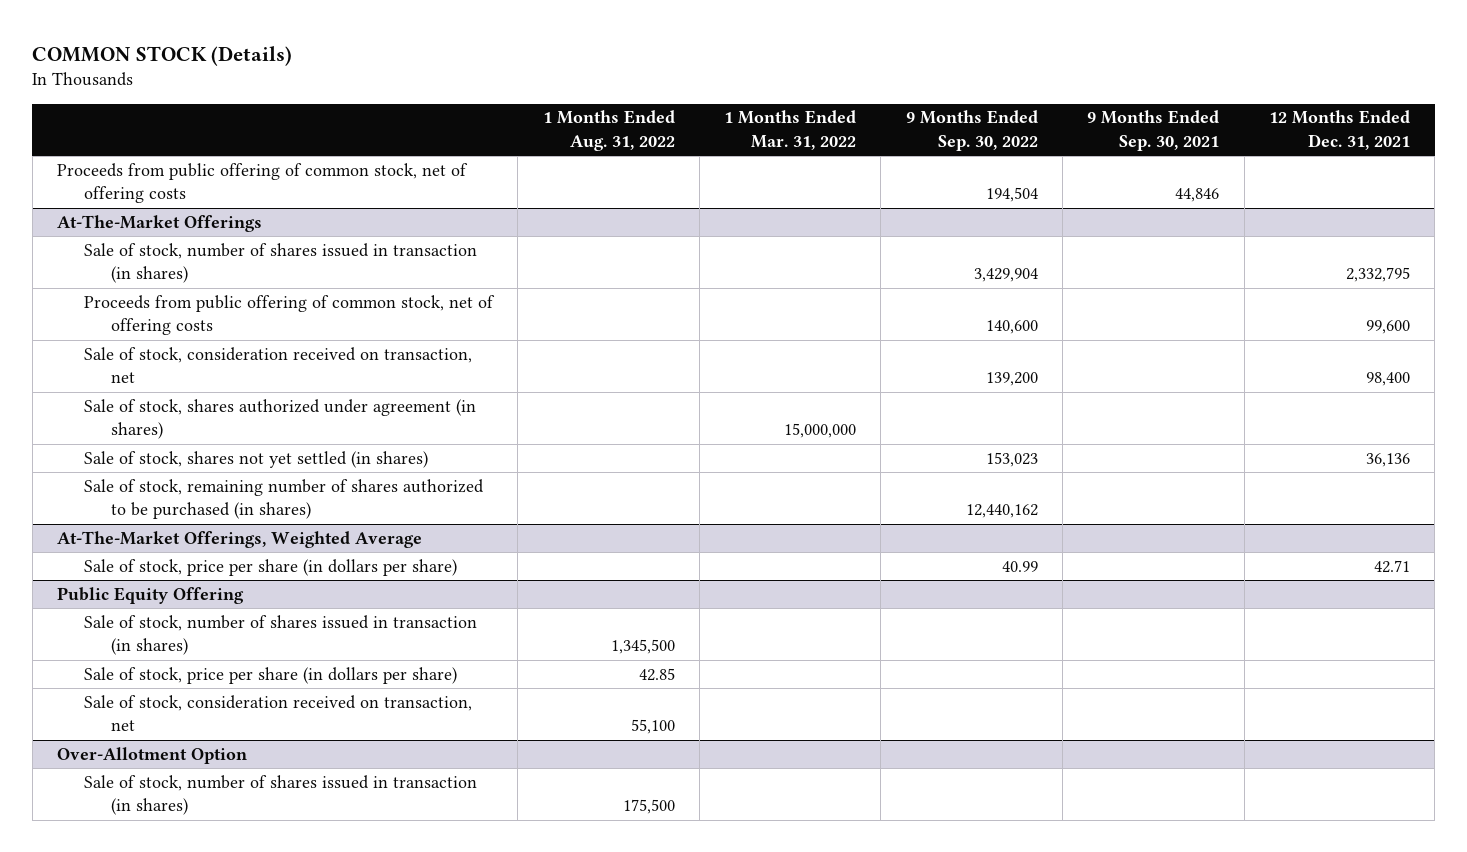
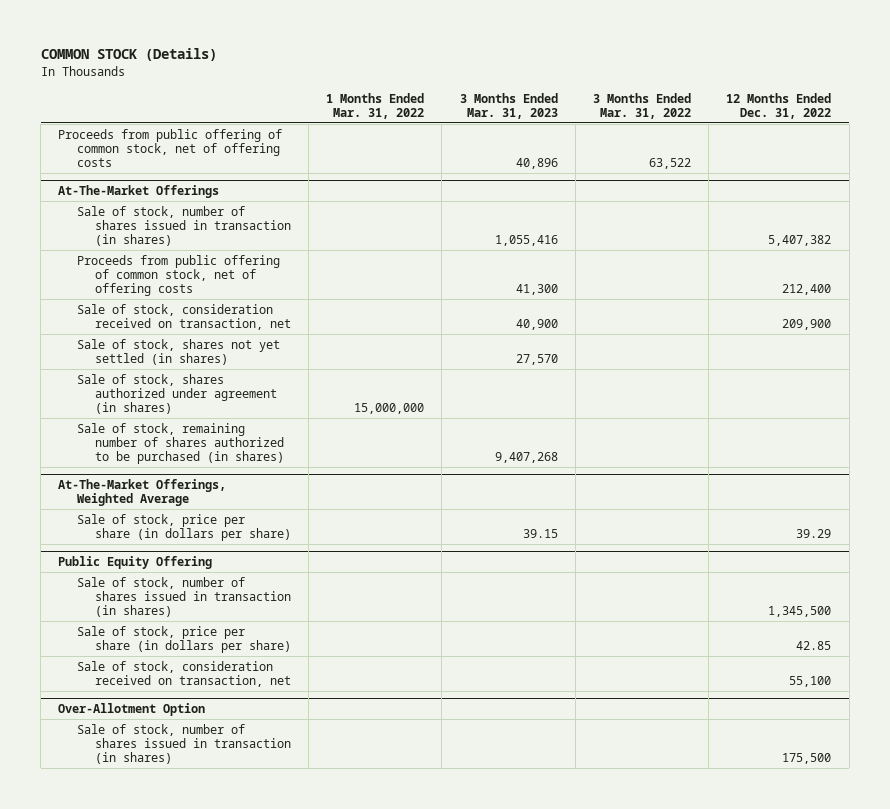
[542,110,675,152] 1 Months Ended Aug. 31, 2022 -> none
[905,110,1038,152] 9 Months Ended Sep. 30, 2022 -> none
[1087,110,1220,152] 9 Months Ended Sep. 30, 2021 -> none
[1268,110,1410,151] 12 Months Ended Dec. 31, 2021 -> none
none -> [459,92,558,119] 3 Months Ended Mar. 31, 2023
none -> [592,92,691,119] 3 Months Ended Mar. 31, 2022
none -> [726,92,832,119] 12 Months Ended Dec. 31, 2022
[84,398,477,440] Sale of stock, shares authorized under agreement (in shares) -> [76,373,277,414] Sale of stock, shares authorized under agreement (in shares)

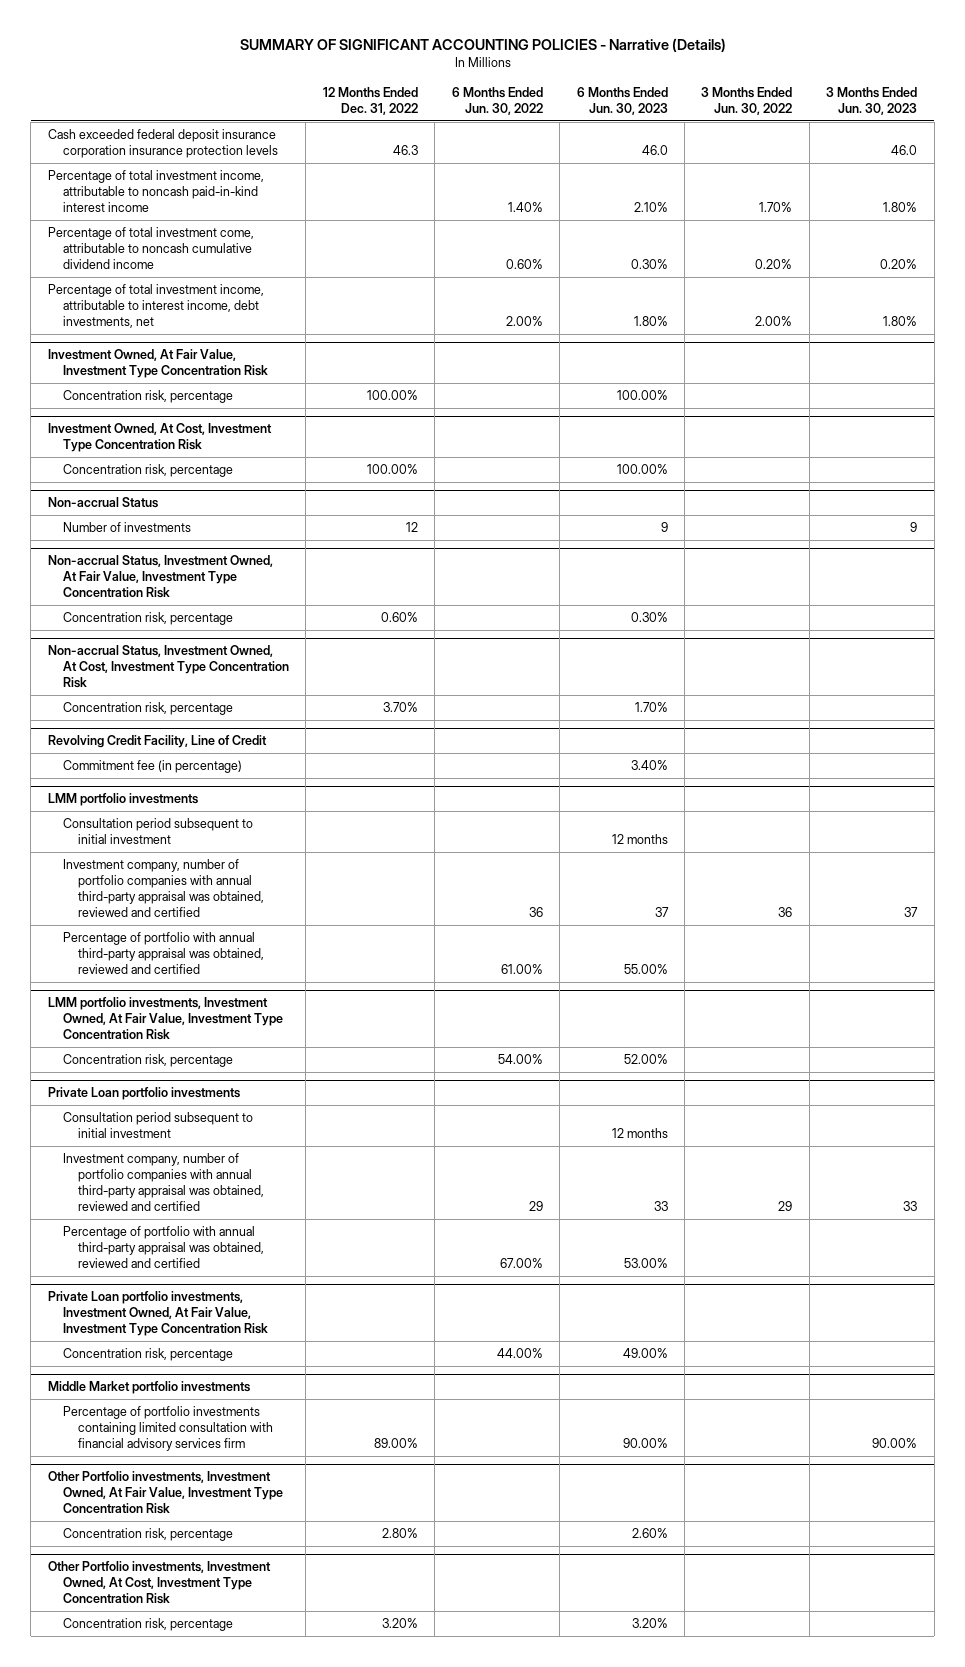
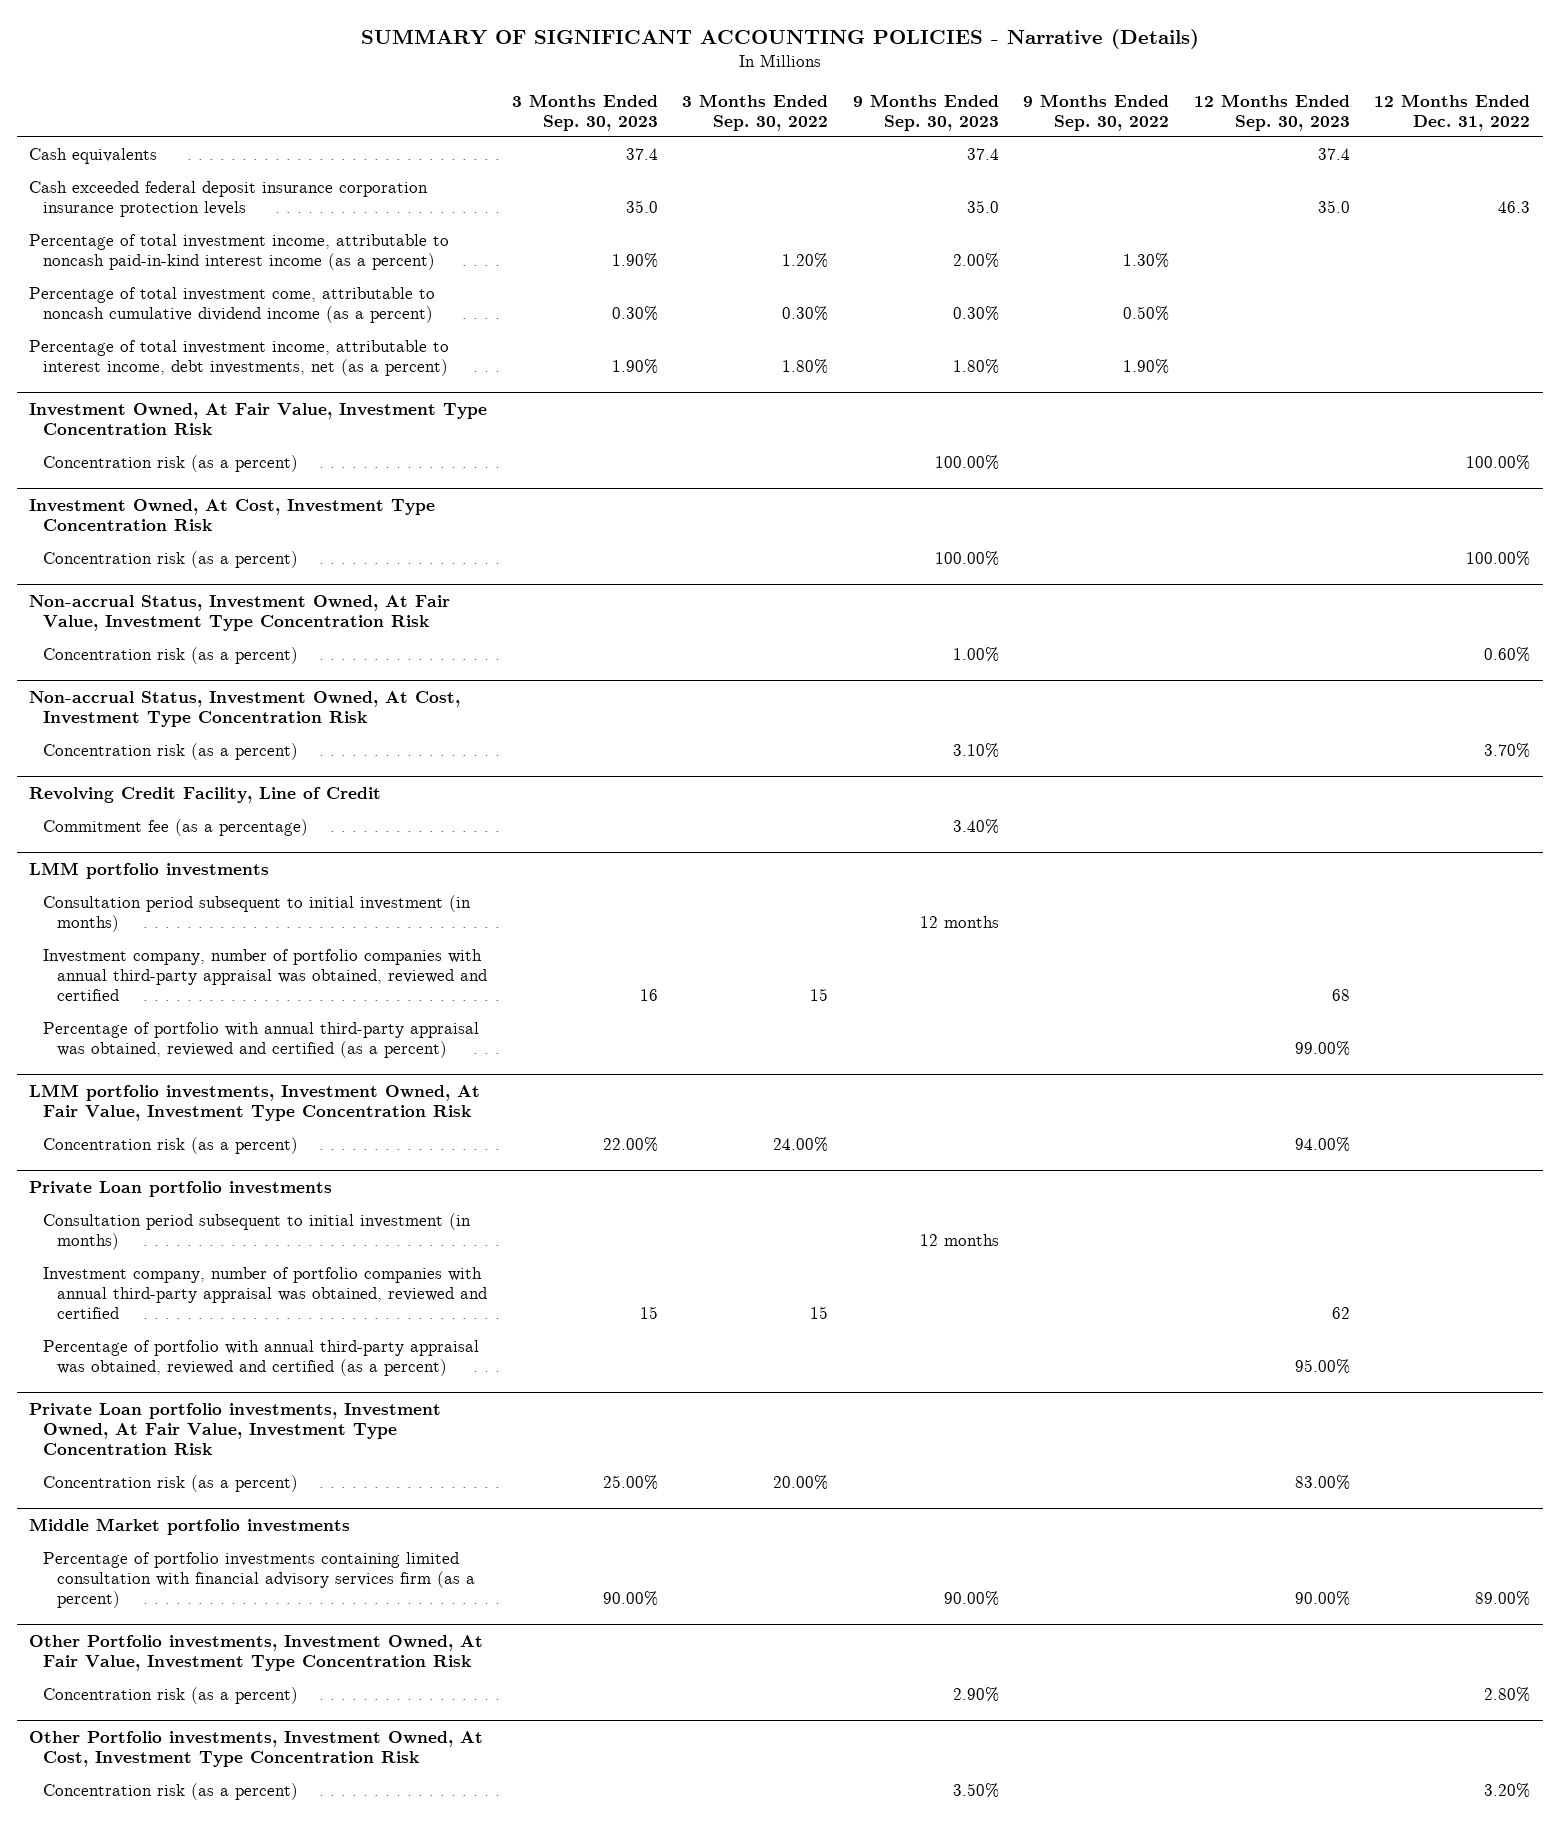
[451,86,543,115] 6 Months Ended Jun. 30, 2022 -> none
[576,86,668,115] 6 Months Ended Jun. 30, 2023 -> none
[701,86,793,115] 3 Months Ended Jun. 30, 2022 -> none
[826,86,918,115] 3 Months Ended Jun. 30, 2023 -> none
none -> [511,93,658,131] 3 Months Ended Sep. 30, 2023
none -> [682,93,829,131] 3 Months Ended Sep. 30, 2022
none -> [852,93,999,131] 9 Months Ended Sep. 30, 2023
none -> [1023,93,1170,131] 9 Months Ended Sep. 30, 2022
none -> [1193,93,1350,131] 12 Months Ended Sep. 30, 2023
none -> [29,148,158,165] Cash equivalents
[47,169,264,213] Percentage of total investment income, attributable to noncash paid-in-kind interest income -> [29,234,450,271] Percentage of total investment income, attributable to noncash paid-in-kind interest income (as a percent)
[47,226,254,270] Percentage of total investment come, attributable to noncash cumulative dividend income -> [29,287,436,324] Percentage of total investment come, attributable to noncash cumulative dividend income (as a percent)
[47,283,264,329] Percentage of total investment income, attributable to interest income, debt investments, net -> [29,340,450,377] Percentage of total investment income, attributable to interest income, debt investments, net (as a percent)
[62,389,233,403] Concentration risk, percentage -> [43,455,299,473] Concentration risk (as a percent)
[47,497,158,509] Non-accrual Status -> none
[62,521,191,532] Number of investments -> none
[62,463,233,477] Concentration risk, percentage -> [43,551,299,569] Concentration risk (as a percent)
[62,611,233,625] Concentration risk, percentage -> [43,647,299,665] Concentration risk (as a percent)
[62,701,233,715] Concentration risk, percentage -> [43,743,299,761] Concentration risk (as a percent)
[62,759,242,773] Commitment fee (in percentage) -> [43,819,309,837] Commitment fee (as a percentage)
[62,817,253,845] Consultation period subsequent to initial investment -> [43,895,472,933] Consultation period subsequent to initial investment (in months)
[62,931,264,975] Percentage of portfolio with annual third-party appraisal was obtained, reviewed and certified -> [43,1022,480,1059] Percentage of portfolio with annual third-party appraisal was obtained, reviewed and certified (as a percent)
[62,1053,233,1067] Concentration risk, percentage -> [43,1137,299,1155] Concentration risk (as a percent)
[62,1111,253,1139] Consultation period subsequent to initial investment -> [43,1213,472,1251] Consultation period subsequent to initial investment (in months)
[62,1225,264,1269] Percentage of portfolio with annual third-party appraisal was obtained, reviewed and certified -> [43,1340,480,1377] Percentage of portfolio with annual third-party appraisal was obtained, reviewed and certified (as a percent)
[62,1347,233,1361] Concentration risk, percentage -> [43,1475,299,1493] Concentration risk (as a percent)
[62,1405,273,1452] Percentage of portfolio investments containing limited consultation with financial advisory services firm -> [43,1552,475,1609] Percentage of portfolio investments containing limited consultation with financial advisory services firm (as a percent)
[62,1527,233,1541] Concentration risk, percentage -> [43,1687,299,1705] Concentration risk (as a percent)
[62,1617,233,1631] Concentration risk, percentage -> [43,1783,299,1801] Concentration risk (as a percent)

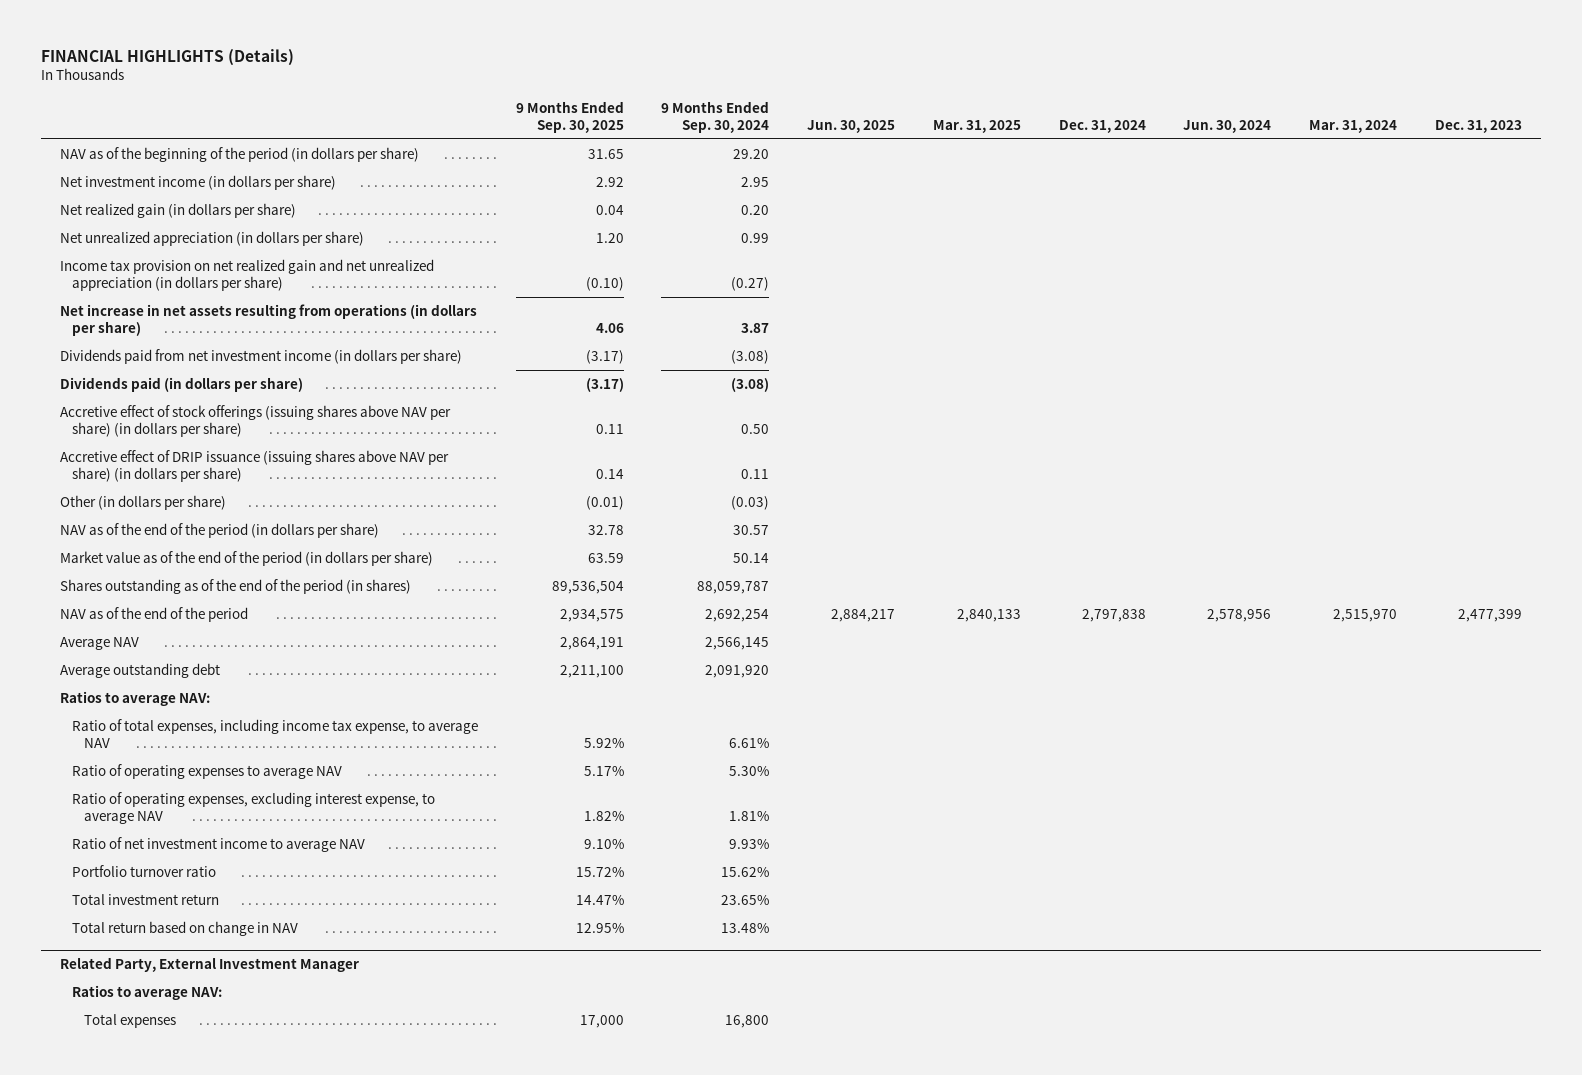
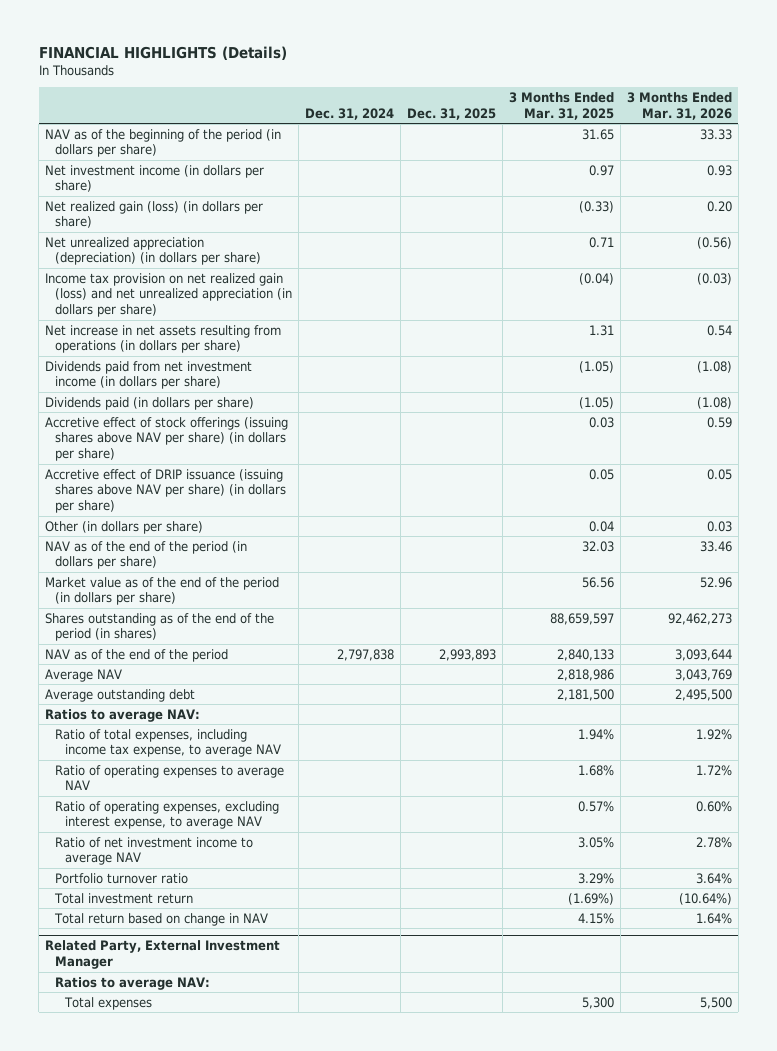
[515,100,624,133] 9 Months Ended Sep. 30, 2025 -> none
[661,100,770,133] 9 Months Ended Sep. 30, 2024 -> none
[807,119,896,133] Jun. 30, 2025 -> none
[932,119,1021,133] Mar. 31, 2025 -> none
[1183,119,1272,133] Jun. 30, 2024 -> none
[1309,119,1398,133] Mar. 31, 2024 -> none
[1435,119,1523,133] Dec. 31, 2023 -> none
none -> [407,107,497,120] Dec. 31, 2025
none -> [509,92,615,120] 3 Months Ended Mar. 31, 2025
none -> [626,92,732,120] 3 Months Ended Mar. 31, 2026
[59,202,296,218] Net realized gain (in dollars per share) -> [45,200,264,229] Net realized gain (loss) (in dollars per share)
[59,230,364,246] Net unrealized appreciation (in dollars per share) -> [45,236,262,266] Net unrealized appreciation (depreciation) (in dollars per share)
[59,258,434,292] Income tax provision on net realized gain and net unrealized appreciation (in dollars per share) -> [45,272,293,317] Income tax provision on net realized gain (loss) and net unrealized appreciation (in dollars per share)

